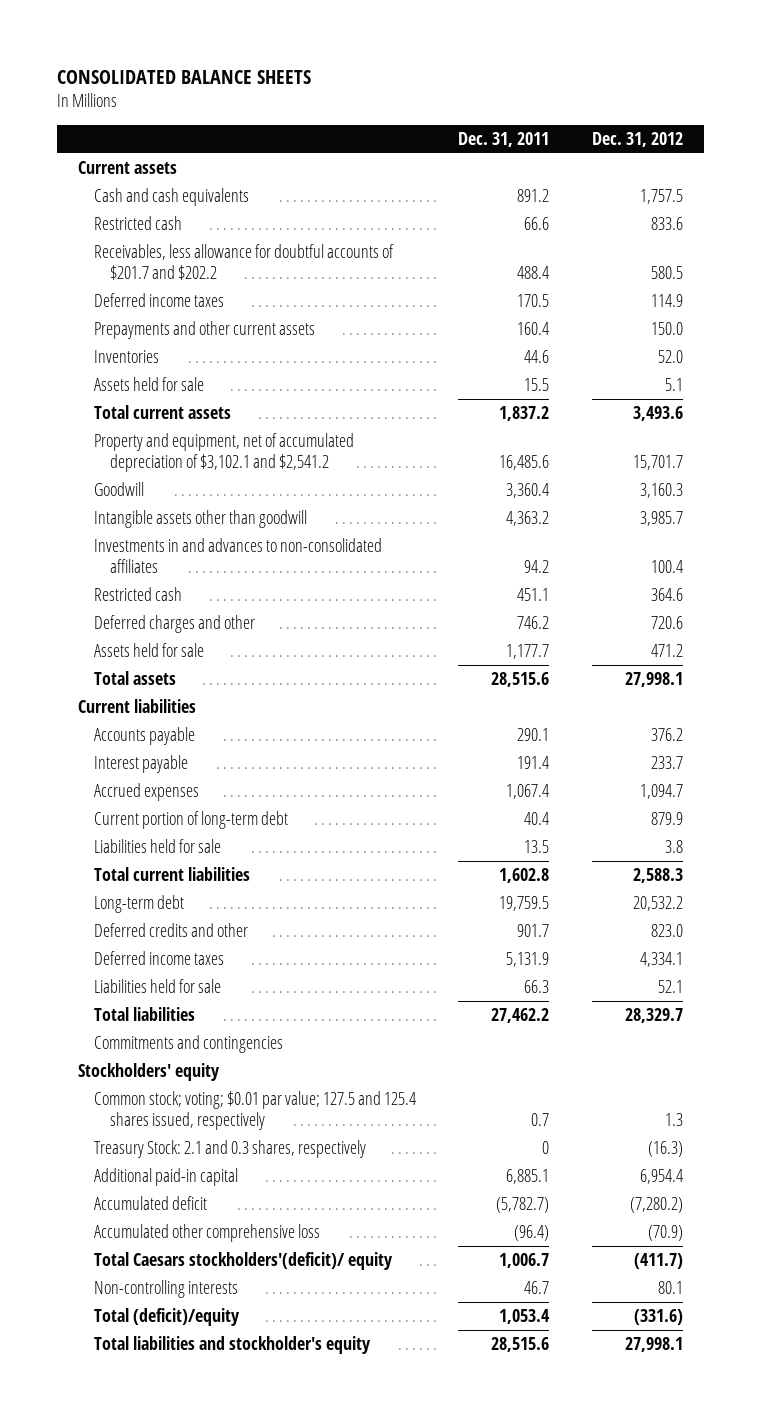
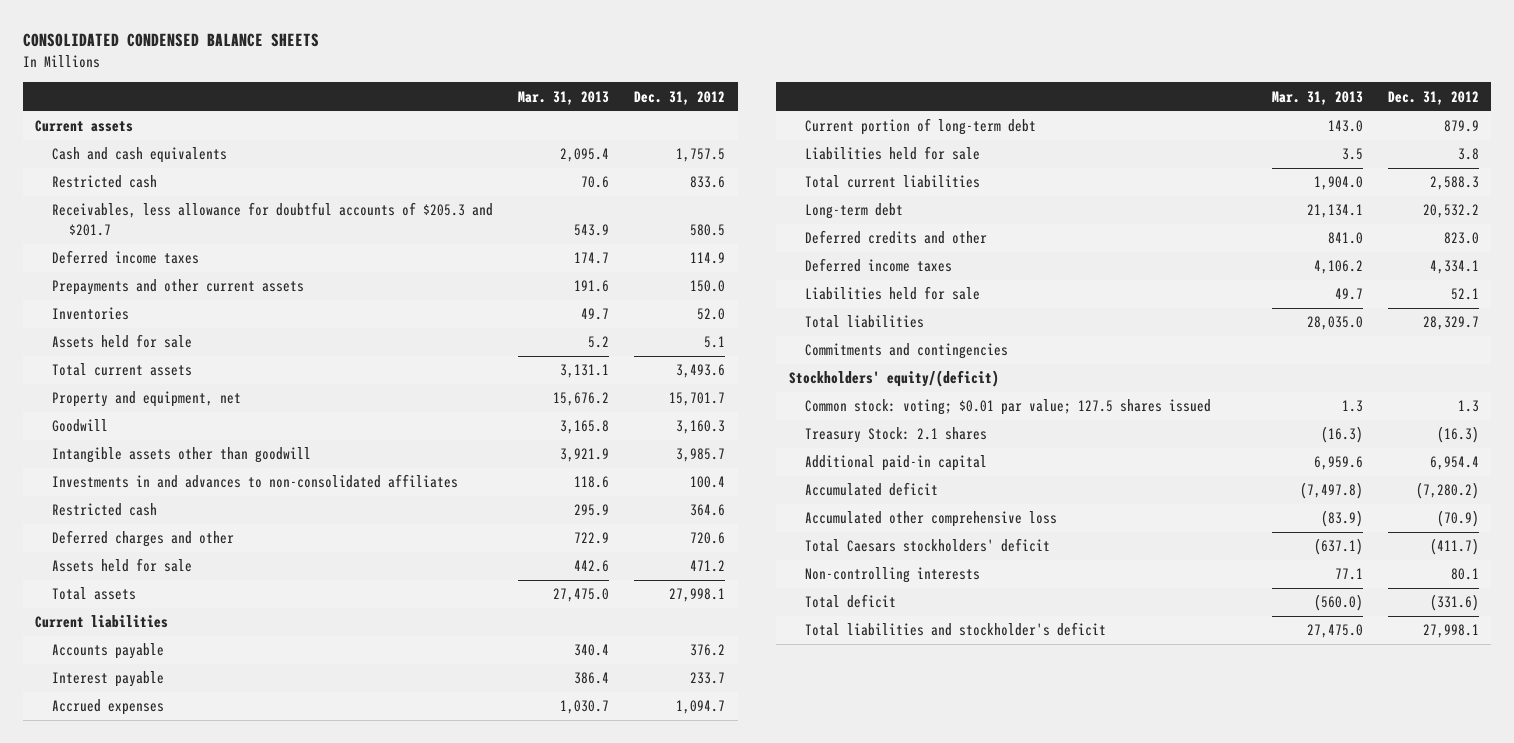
[56,69,311,84] CONSOLIDATED BALANCE SHEETS -> [22,33,319,48] CONSOLIDATED CONDENSED BALANCE SHEETS
[458,131,550,147] Dec. 31, 2011 -> none
none -> [518,90,610,105] Mar. 31, 2013
[93,244,394,280] Receivables, less allowance for doubtful accounts of $201.7 and $202.2 -> [52,202,494,237] Receivables, less allowance for doubtful accounts of $205.3 and $201.7
[93,433,354,472] Property and equipment, net of accumulated depreciation of $3,102.1 and $2,541.2 -> [52,391,242,408] Property and equipment, net
[77,1063,220,1082] Stockholders' equity -> [788,370,999,388] Stockholders' equity/(deficit)
[93,1091,416,1130] Common stock; voting; $0.01 par value; 127.5 and 125.4 shares issued, respectively -> [805,399,1212,416] Common stock: voting; $0.01 par value; 127.5 shares issued
[93,1140,366,1159] Treasury Stock: 2.1 and 0.3 shares, respectively -> [805,427,988,444] Treasury Stock: 2.1 shares
[93,1252,393,1271] Total Caesars stockholders'(deficit)/ equity -> [805,538,1051,553] Total Caesars stockholders' deficit
[93,1308,240,1327] Total (deficit)/equity -> [805,594,897,609] Total deficit
[93,1336,371,1355] Total liabilities and stockholder's equity -> [805,622,1107,637] Total liabilities and stockholder's deficit

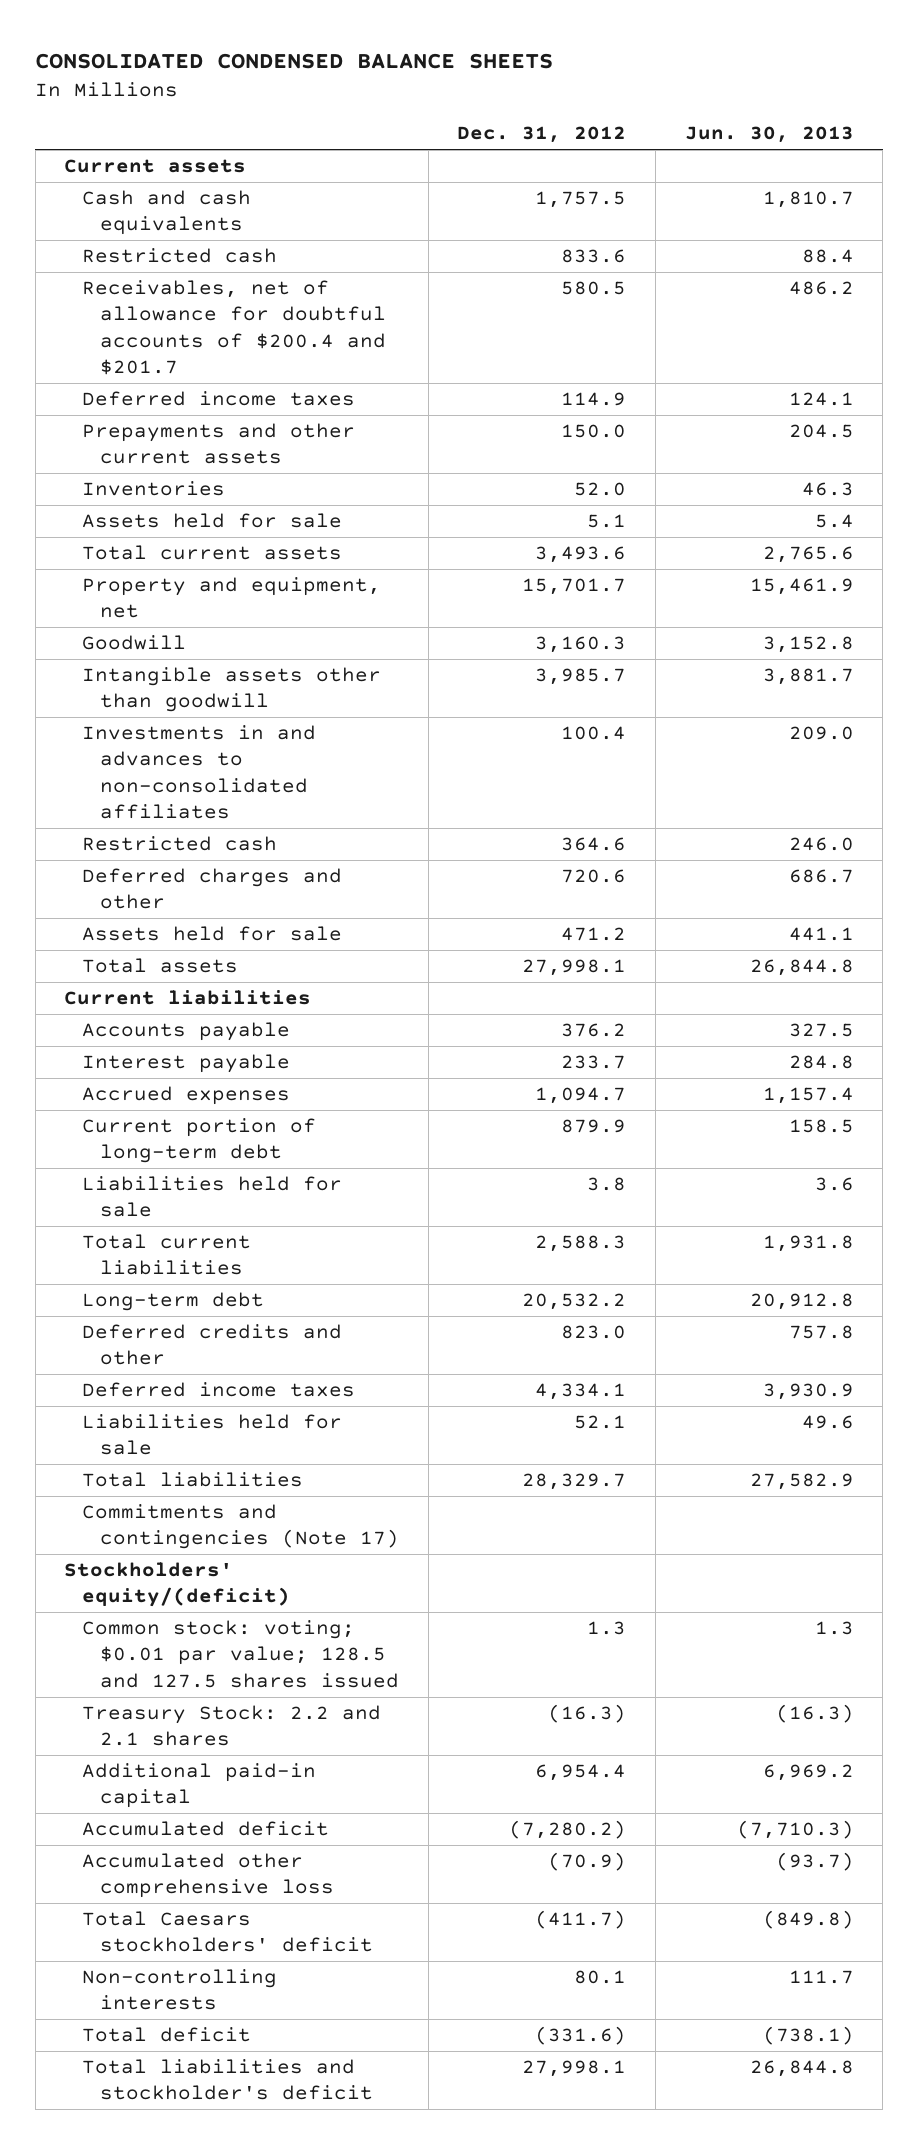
[518,90,610,105] Mar. 31, 2013 -> none
none -> [684,126,854,144] Jun. 30, 2013
[52,202,494,237] Receivables, less allowance for doubtful accounts of $205.3 and $201.7 -> [82,280,386,375] Receivables, net of allowance for doubtful accounts of $200.4 and $201.7
[805,343,1009,360] Commitments and contingencies -> [82,1504,399,1550] Commitments and contingencies (Note 17)
[805,399,1212,416] Common stock: voting; $0.01 par value; 127.5 shares issued -> [82,1620,399,1688] Common stock: voting; $0.01 par value; 128.5 and 127.5 shares issued
[805,427,988,444] Treasury Stock: 2.1 shares -> [82,1705,382,1747] Treasury Stock: 2.2 and 2.1 shares

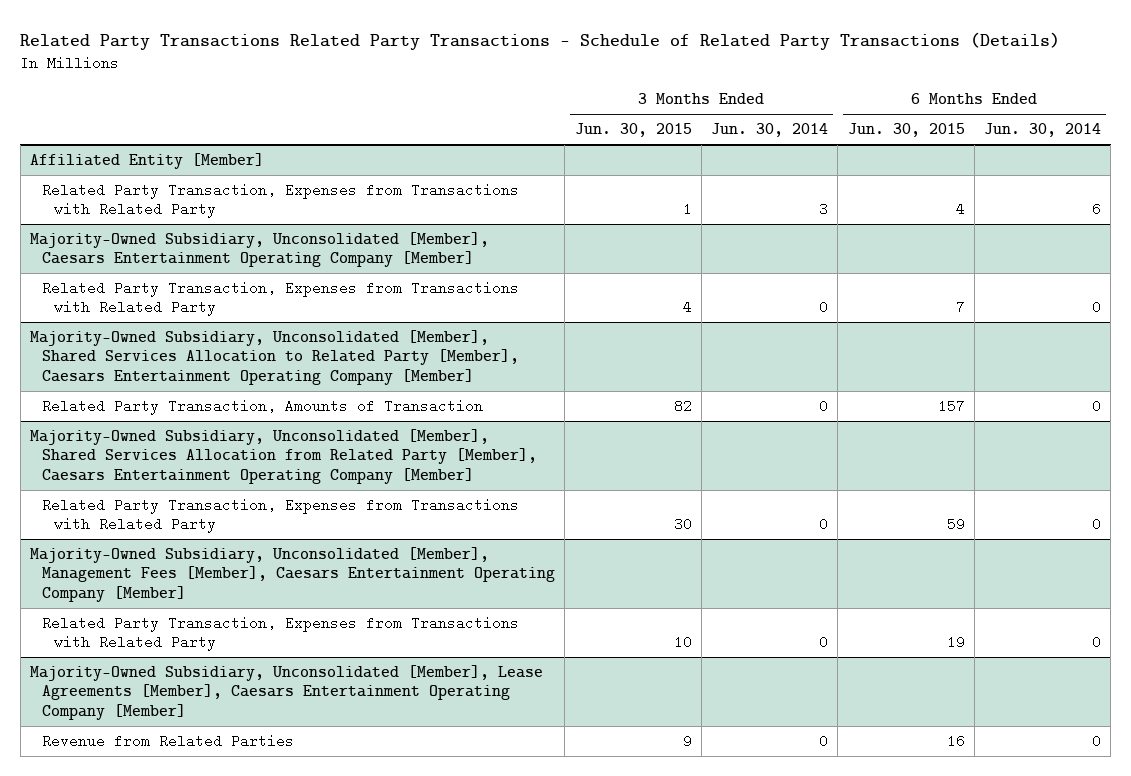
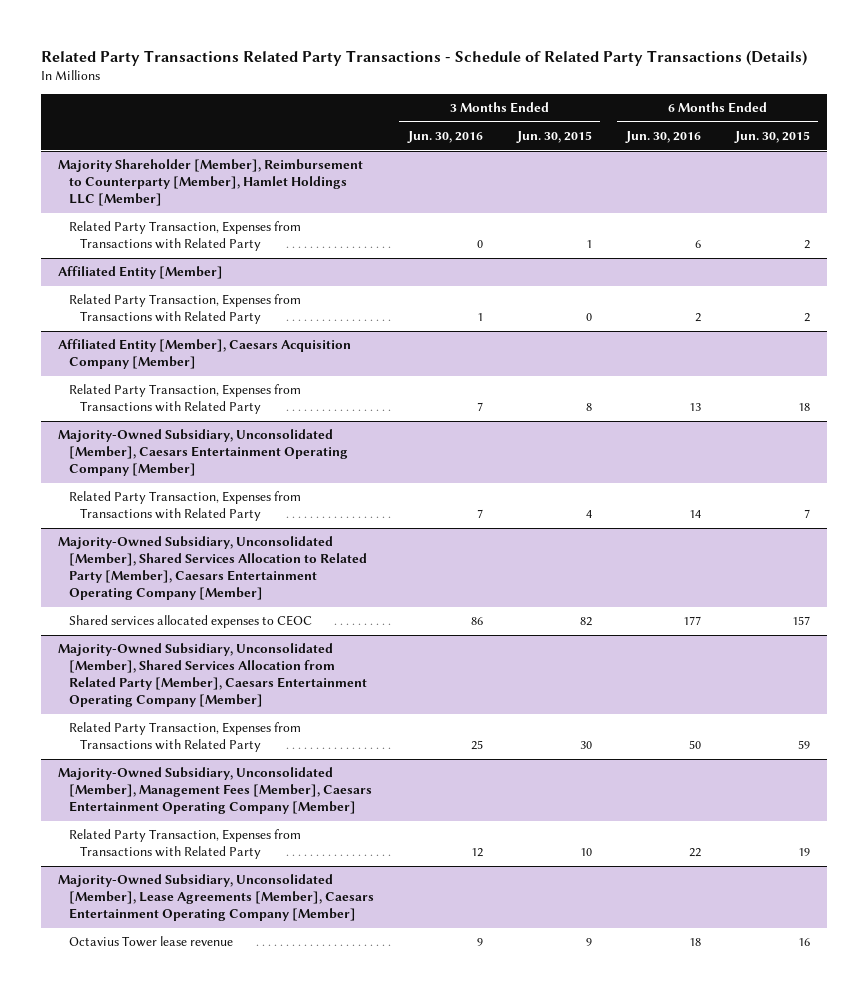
[711,123,829,138] Jun. 30, 2014 -> none
[984,123,1102,138] Jun. 30, 2014 -> none
none -> [406,131,483,144] Jun. 30, 2016
none -> [624,131,701,144] Jun. 30, 2016
none -> [57,159,363,207] Majority Shareholder [Member], Reimbursement to Counterparty [Member], Hamlet Holdings LLC [Member]
none -> [68,221,301,252] Related Party Transaction, Expenses from Transactions with Related Party
[682,202,692,217] 1 -> [585,313,592,322] 0
[955,202,965,217] 4 -> [803,313,810,323] 2
none -> [57,339,351,370] Affiliated Entity [Member], Caesars Acquisition Company [Member]
none -> [68,384,301,415] Related Party Transaction, Expenses from Transactions with Related Party
[42,399,484,416] Related Party Transaction, Amounts of Transaction -> [68,615,312,629] Shared services allocated expenses to CEOC
[42,734,295,749] Revenue from Related Parties -> [68,936,233,948] Octavius Tower lease revenue

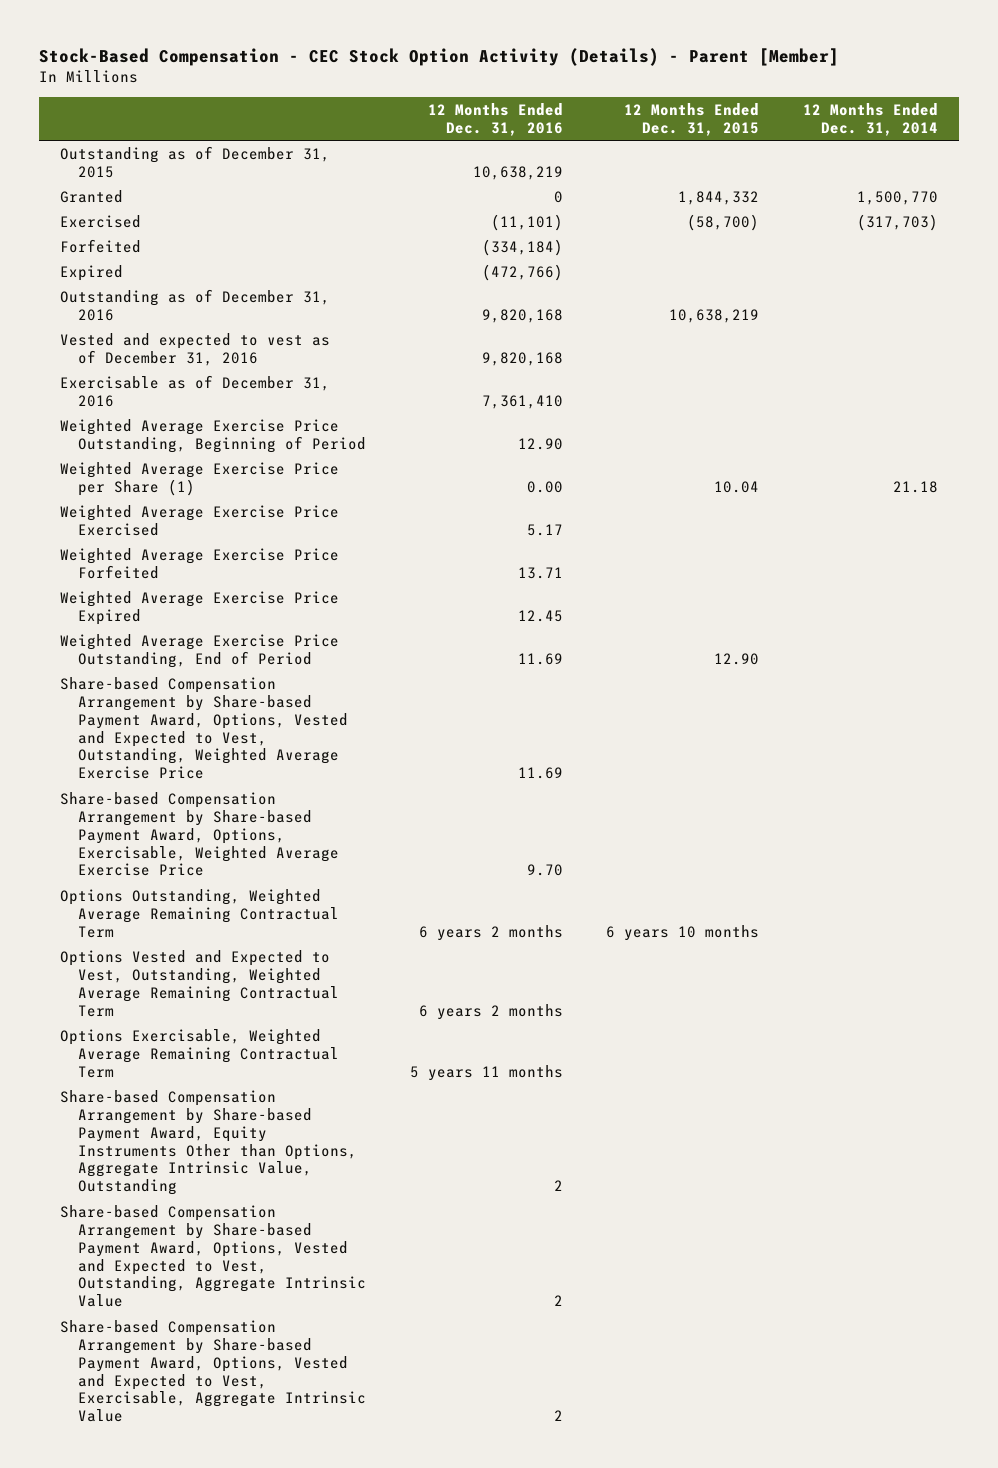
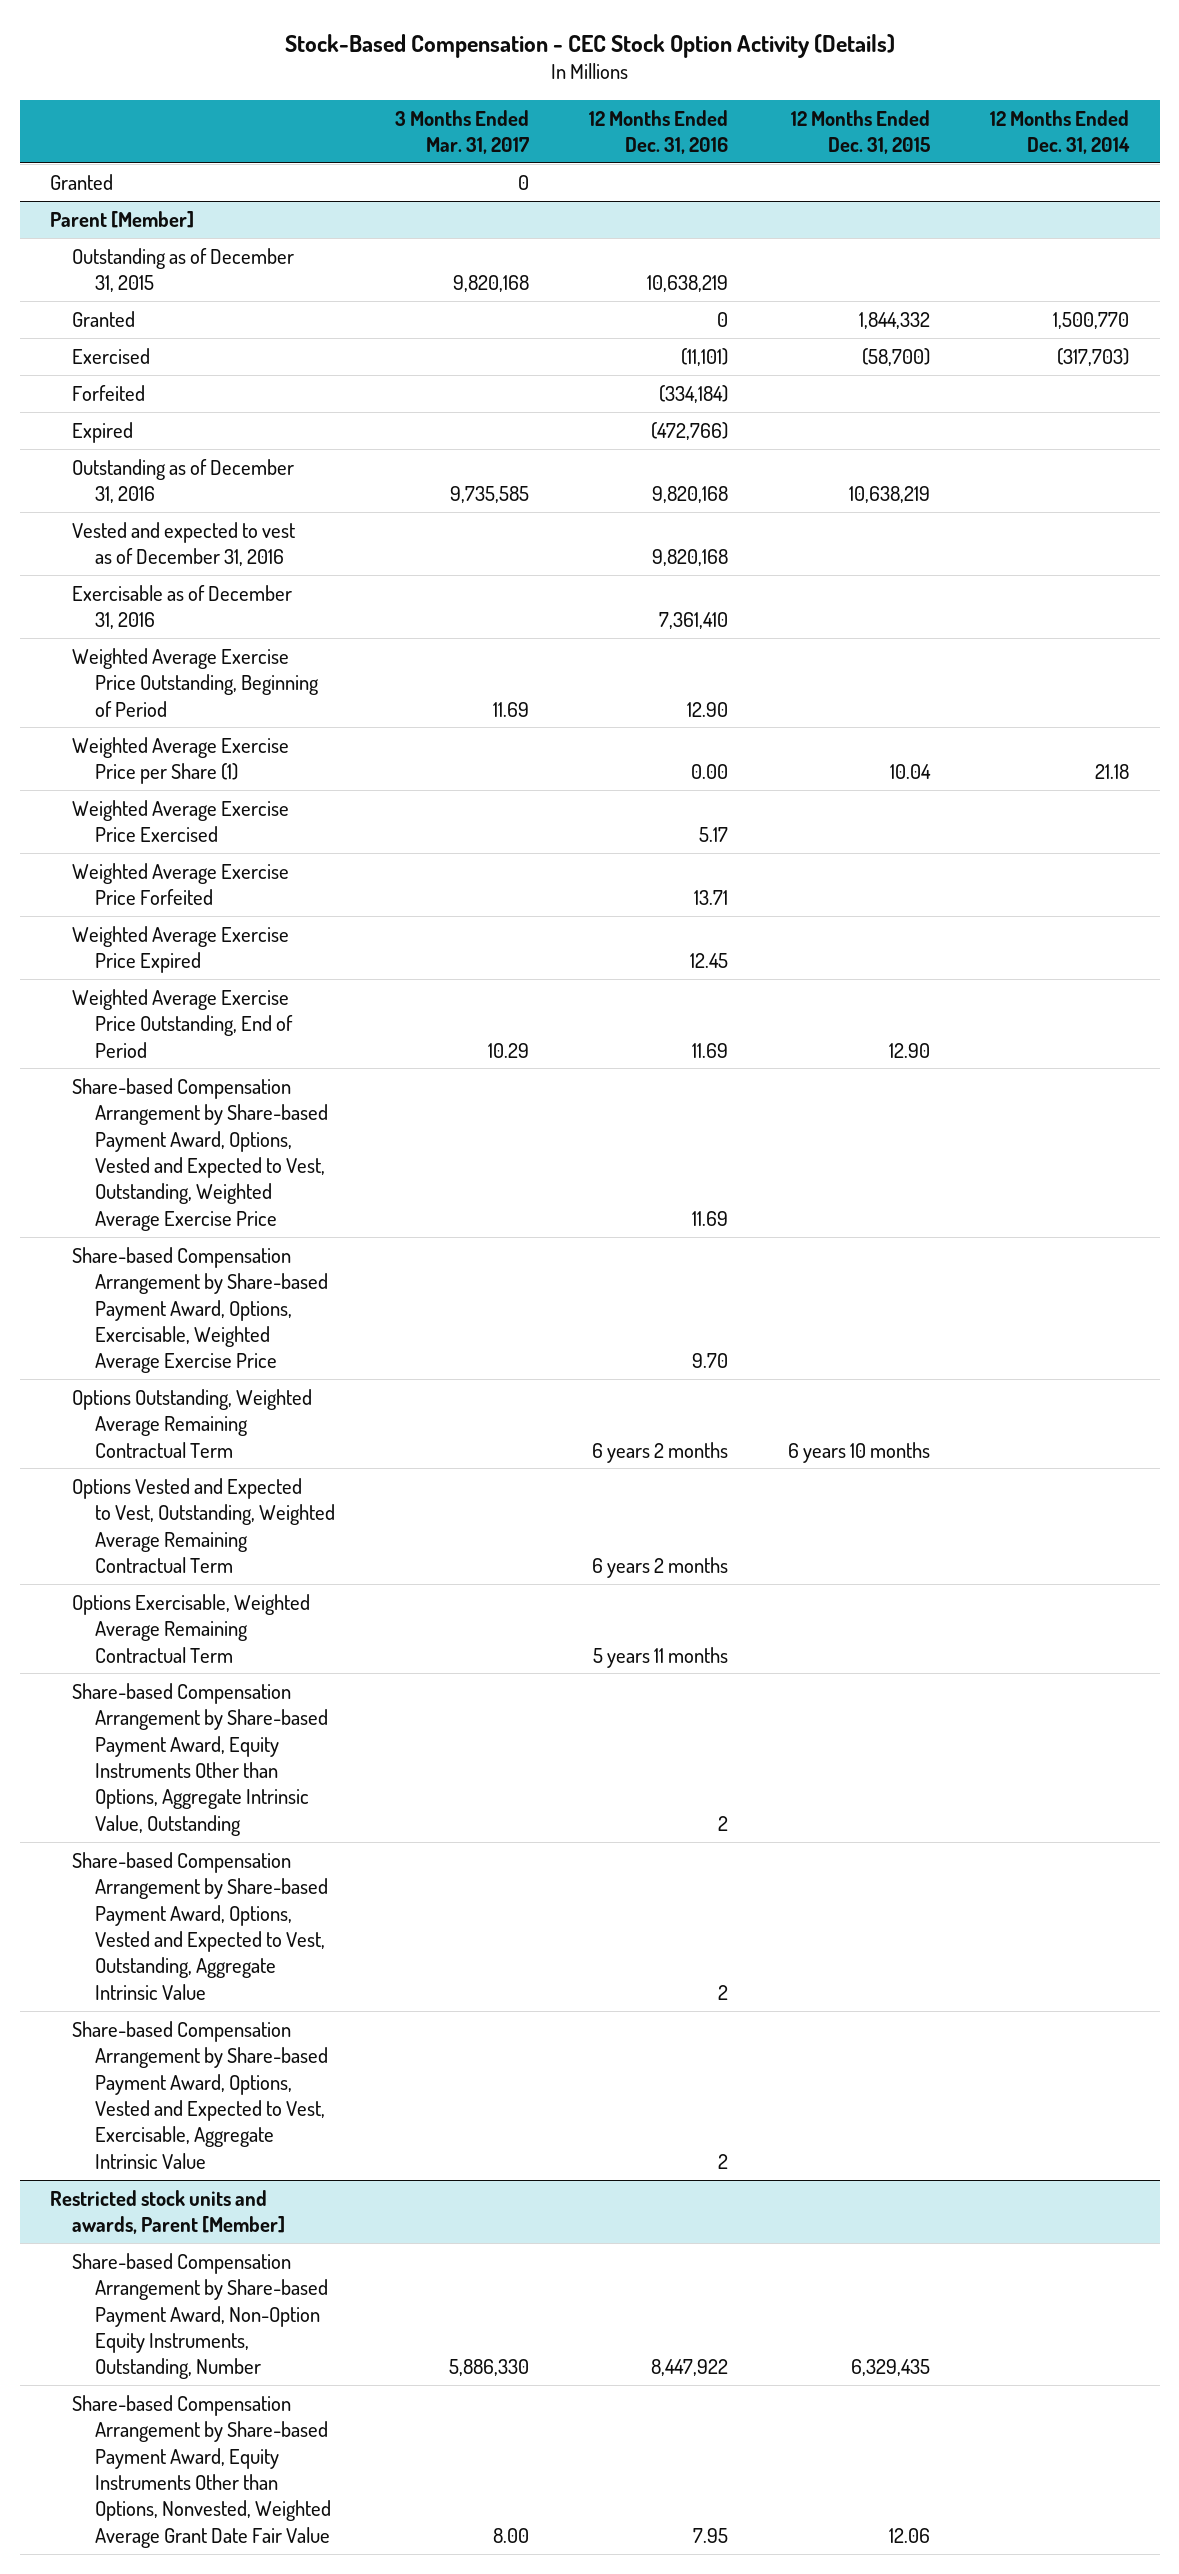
[38,47,839,66] Stock-Based Compensation - CEC Stock Option Activity (Details) - Parent [Member] -> [284,33,895,58] Stock-Based Compensation - CEC Stock Option Activity (Details)
none -> [394,109,529,155] 3 Months Ended Mar. 31, 2017
none -> [50,173,114,190] Granted
none -> [50,210,195,228] Parent [Member]
none -> [50,2189,286,2235] Restricted stock units and awards, Parent [Member]
none -> [72,2252,328,2380] Share-based Compensation Arrangement by Share-based Payment Award, Non-Option Equity Instruments, Outstanding, Number
none -> [72,2394,331,2548] Share-based Compensation Arrangement by Share-based Payment Award, Equity Instruments Other than Options, Nonvested, Weighted Average Grant Date Fair Value

